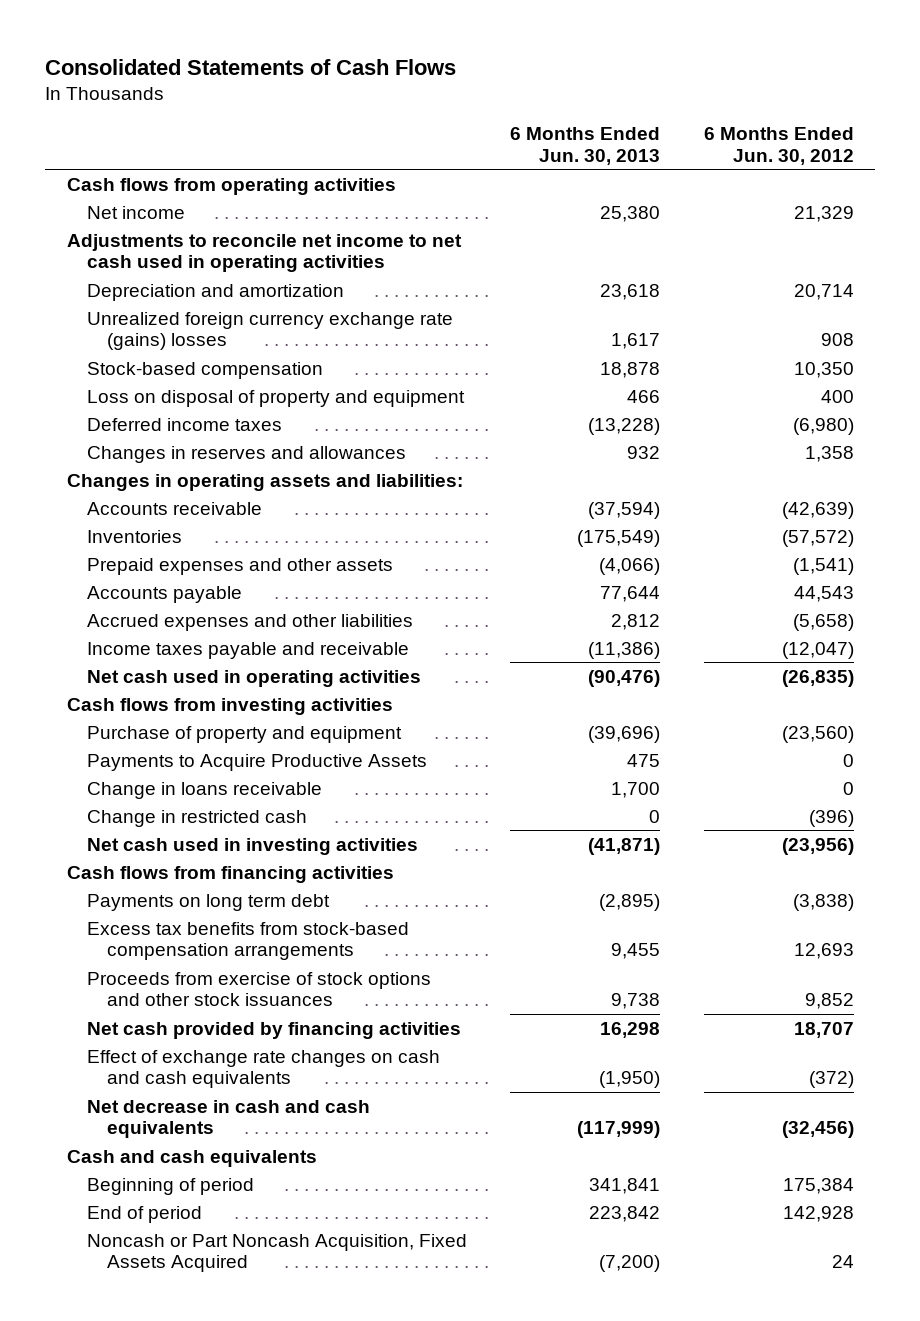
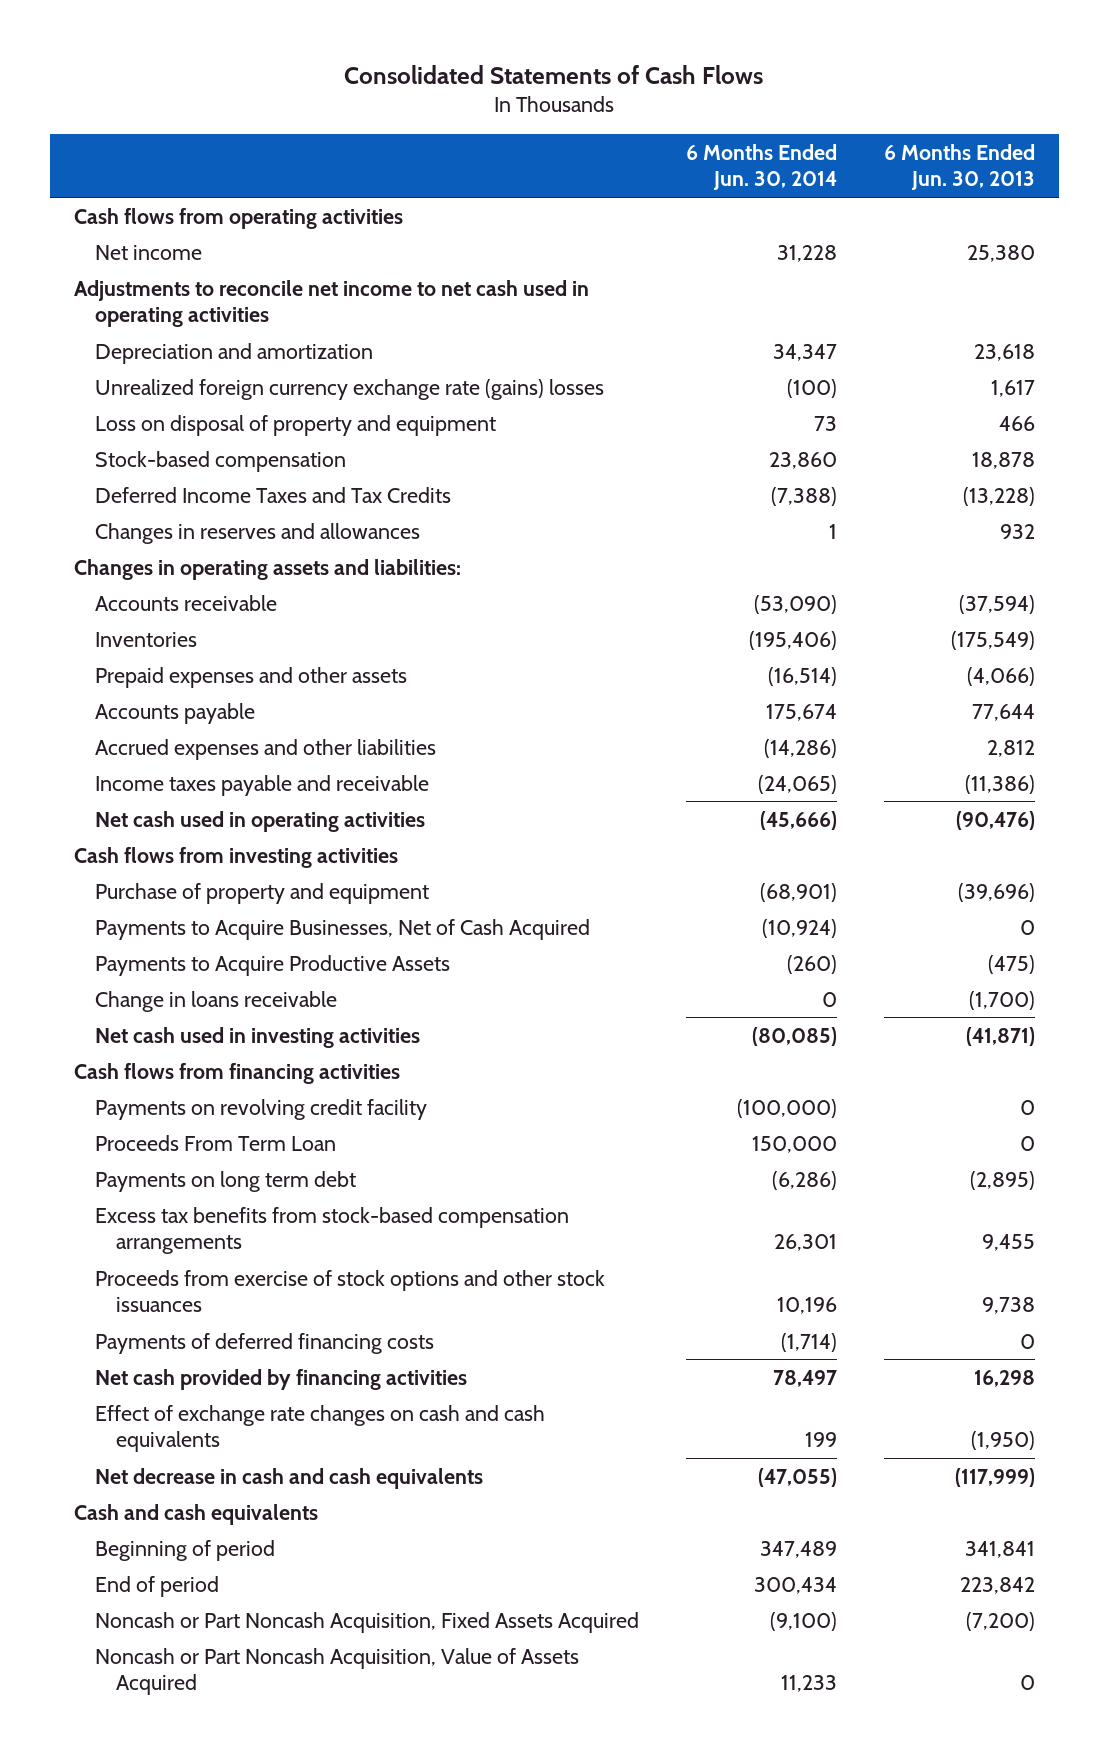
[703,126,854,165] 6 Months Ended Jun. 30, 2012 -> none
none -> [685,143,837,191] 6 Months Ended Jun. 30, 2014
[86,361,323,379] Stock-based compensation -> [94,450,346,472] Stock-based compensation
[86,417,282,431] Deferred income taxes -> [94,486,451,503] Deferred Income Taxes and Tax Credits
[86,809,307,827] Change in restricted cash -> none
none -> [94,918,590,940] Payments to Acquire Businesses, Net of Cash Acquired
[627,753,661,767] 475 -> [987,954,1035,974] (475)
[611,781,661,798] 1,700 -> [968,990,1035,1010] (1,700)
none -> [94,1098,427,1120] Payments on revolving credit facility
none -> [94,1134,336,1151] Proceeds From Term Loan
none -> [94,1332,434,1354] Payments of deferred financing costs
none -> [94,1647,579,1696] Noncash or Part Noncash Acquisition, Value of Assets Acquired

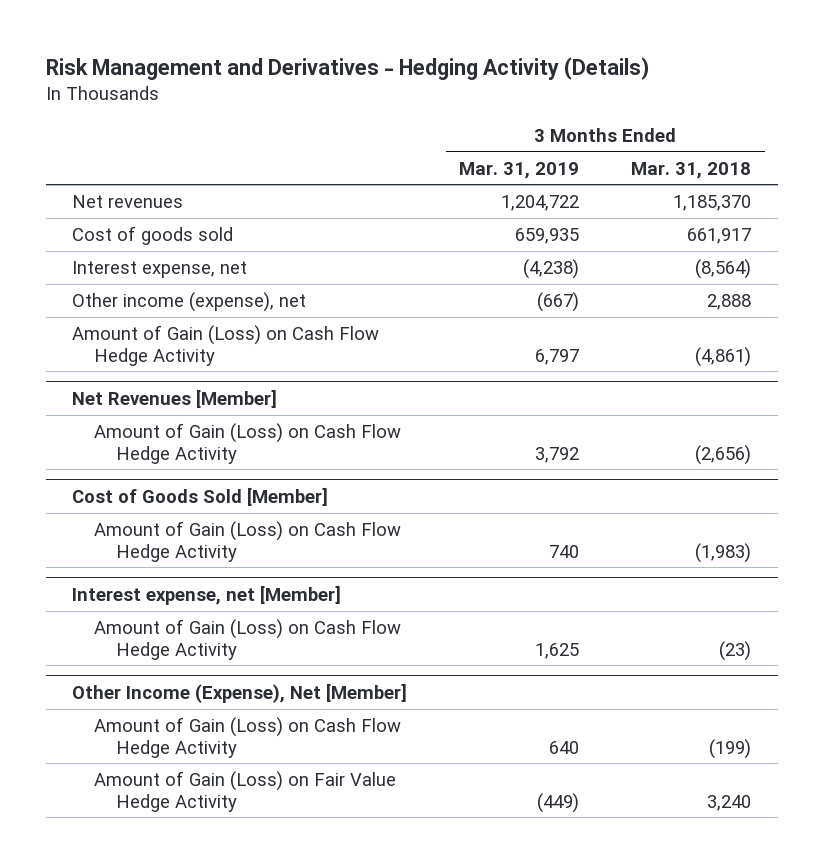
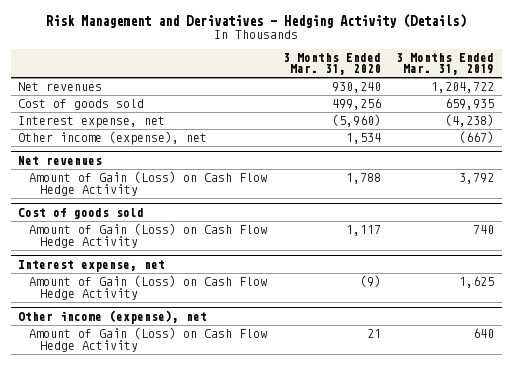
[631,161,752,179] Mar. 31, 2018 -> none
none -> [282,52,381,76] 3 Months Ended Mar. 31, 2020
[72,324,380,366] Amount of Gain (Loss) on Cash Flow Hedge Activity -> none
[72,388,278,408] Net Revenues [Member] -> [18,155,103,165] Net revenues
[72,486,329,506] Cost of Goods Sold [Member] -> [18,207,145,219] Cost of goods sold
[72,584,342,605] Interest expense, net [Member] -> [18,259,166,272] Interest expense, net
[72,682,408,703] Other Income (Expense), Net [Member] -> [18,309,208,324] Other income (expense), net
[94,770,397,812] Amount of Gain (Loss) on Fair Value Hedge Activity -> none

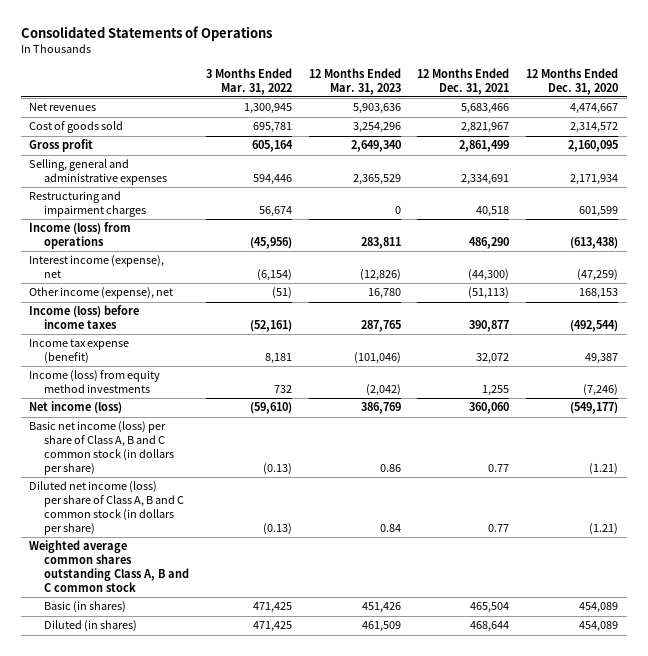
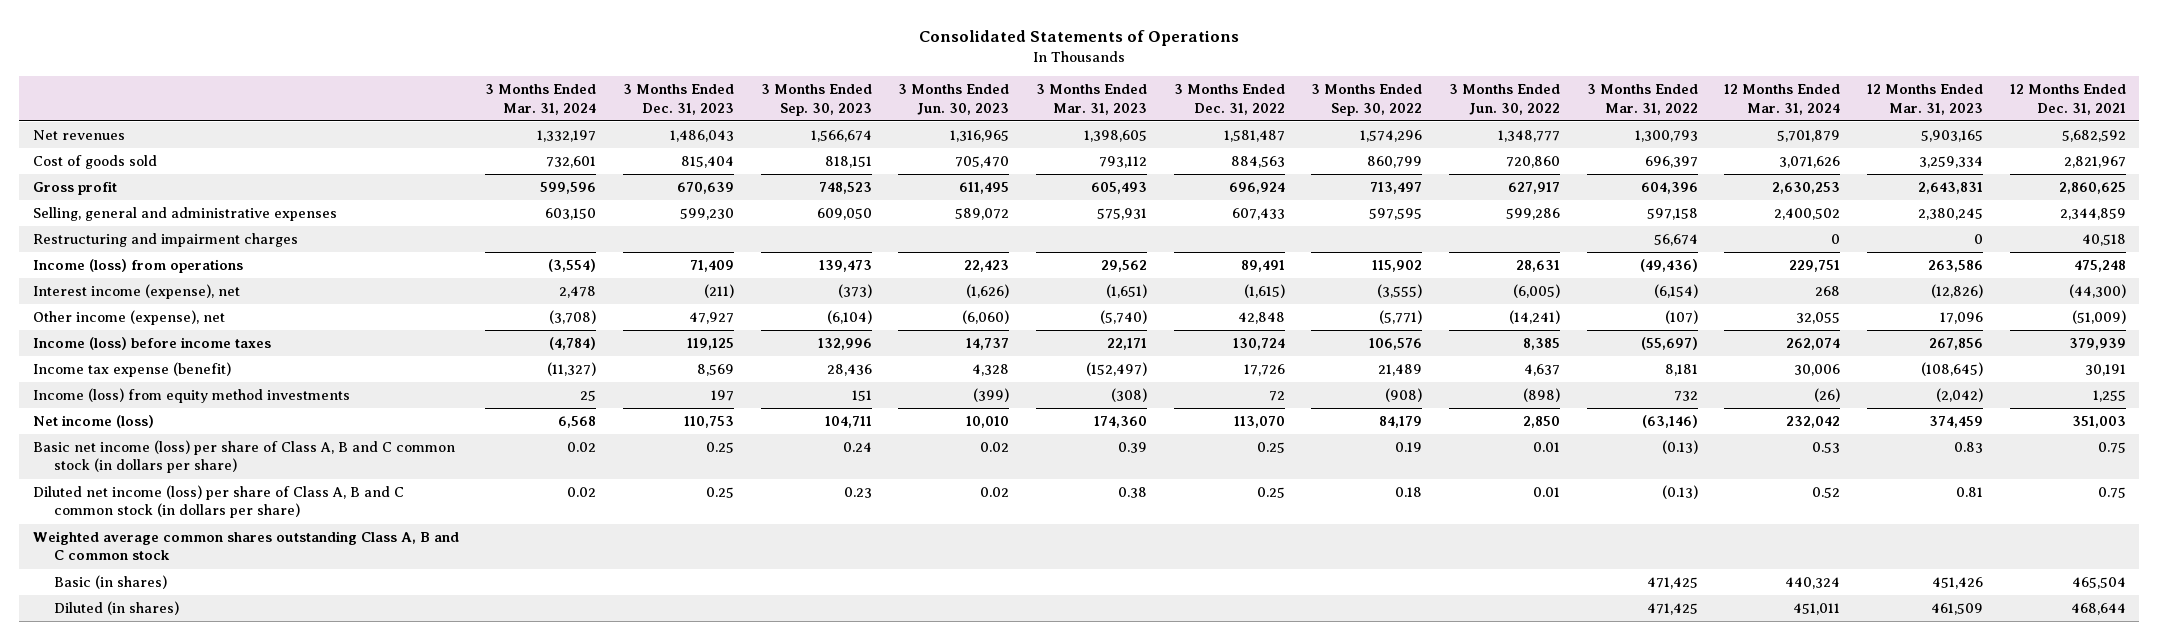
[526,67,619,95] 12 Months Ended Dec. 31, 2020 -> none
none -> [485,84,597,115] 3 Months Ended Mar. 31, 2024
none -> [623,84,735,115] 3 Months Ended Dec. 31, 2023
none -> [760,84,872,116] 3 Months Ended Sep. 30, 2023
none -> [898,84,1010,115] 3 Months Ended Jun. 30, 2023
none -> [1036,84,1148,115] 3 Months Ended Mar. 31, 2023
none -> [1173,84,1285,115] 3 Months Ended Dec. 31, 2022
none -> [1311,84,1423,116] 3 Months Ended Sep. 30, 2022
none -> [1449,84,1561,115] 3 Months Ended Jun. 30, 2022
none -> [1724,84,1841,115] 12 Months Ended Mar. 31, 2024
[243,103,292,115] 1,300,945 -> [1634,130,1698,143] 1,300,793
[352,103,401,115] 5,903,636 -> [1921,130,1984,143] 5,903,165
[461,103,510,115] 5,683,466 -> [2061,130,2126,143] 5,682,592
[252,122,292,134] 695,781 -> [1644,156,1698,169] 696,397
[352,122,401,134] 3,254,296 -> [1919,156,1984,169] 3,259,334
[251,140,293,153] 605,164 -> [1640,182,1698,195] 604,396
[350,140,401,153] 2,649,340 -> [1918,182,1984,195] 2,643,831
[459,140,510,153] 2,861,499 -> [2058,182,2126,195] 2,860,625
[252,174,292,186] 594,446 -> [1646,208,1698,221] 597,158
[352,174,401,186] 2,365,529 -> [1918,208,1984,221] 2,380,245
[461,174,510,186] 2,334,691 -> [2059,208,2126,221] 2,344,859
[249,237,292,250] (45,956) -> [1639,259,1698,273] (49,436)
[360,237,401,250] 283,811 -> [1928,260,1984,273] 263,586
[469,237,510,250] 486,290 -> [2073,260,2126,273] 475,248
[271,287,292,300] (51) -> [1664,310,1698,325] (107)
[367,288,401,300] 16,780 -> [1940,312,1984,325] 17,096
[468,287,510,300] (51,113) -> [2071,310,2126,325] (51,009)
[249,320,292,333] (52,161) -> [1640,337,1698,351] (55,697)
[360,320,401,333] 287,765 -> [1929,338,1984,351] 267,856
[469,320,510,333] 390,877 -> [2068,338,2126,351] 379,939
[353,352,401,365] (101,046) -> [1921,362,1984,377] (108,645)
[476,353,510,365] 32,072 -> [2084,364,2126,377] 30,191
[249,402,292,415] (59,610) -> [1641,415,1698,429] (63,146)
[360,402,401,415] 386,769 -> [1929,416,1984,429] 374,459
[469,402,510,415] 360,060 -> [2071,416,2126,429] 351,003
[379,463,401,472] 0.86 -> [1954,442,1984,454] 0.83
[488,463,510,472] 0.77 -> [2097,442,2126,454] 0.75
[379,523,401,532] 0.84 -> [1956,487,1984,498] 0.81
[488,523,510,532] 0.77 -> [2097,487,2126,499] 0.75

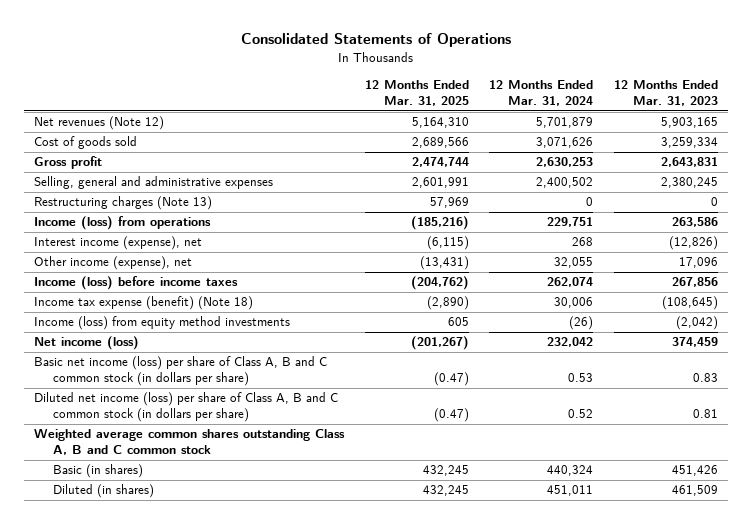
[485,84,597,115] 3 Months Ended Mar. 31, 2024 -> none
[623,84,735,115] 3 Months Ended Dec. 31, 2023 -> none
[760,84,872,116] 3 Months Ended Sep. 30, 2023 -> none
[898,84,1010,115] 3 Months Ended Jun. 30, 2023 -> none
[1036,84,1148,115] 3 Months Ended Mar. 31, 2023 -> none
[1173,84,1285,115] 3 Months Ended Dec. 31, 2022 -> none
[1311,84,1423,116] 3 Months Ended Sep. 30, 2022 -> none
[1449,84,1561,115] 3 Months Ended Jun. 30, 2022 -> none
[1586,84,1698,115] 3 Months Ended Mar. 31, 2022 -> none
[2009,84,2126,115] 12 Months Ended Dec. 31, 2021 -> none
none -> [364,80,469,107] 12 Months Ended Mar. 31, 2025
[32,130,125,141] Net revenues -> [34,116,165,131] Net revenues (Note 12)
[32,233,298,248] Restructuring and impairment charges -> [34,196,213,211] Restructuring charges (Note 13)
[32,362,231,378] Income tax expense (benefit) -> [34,296,254,311] Income tax expense (benefit) (Note 18)

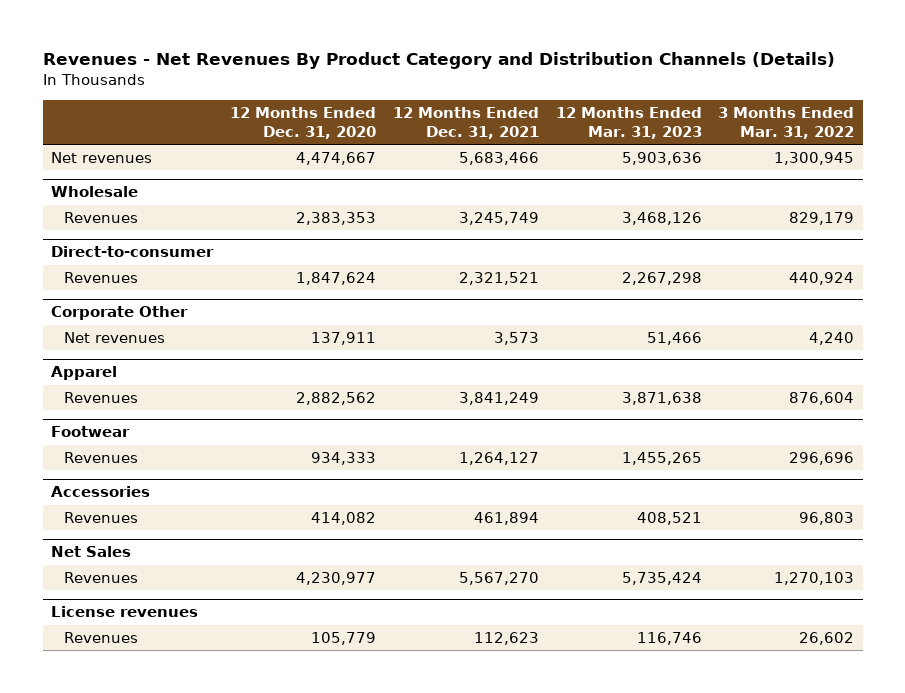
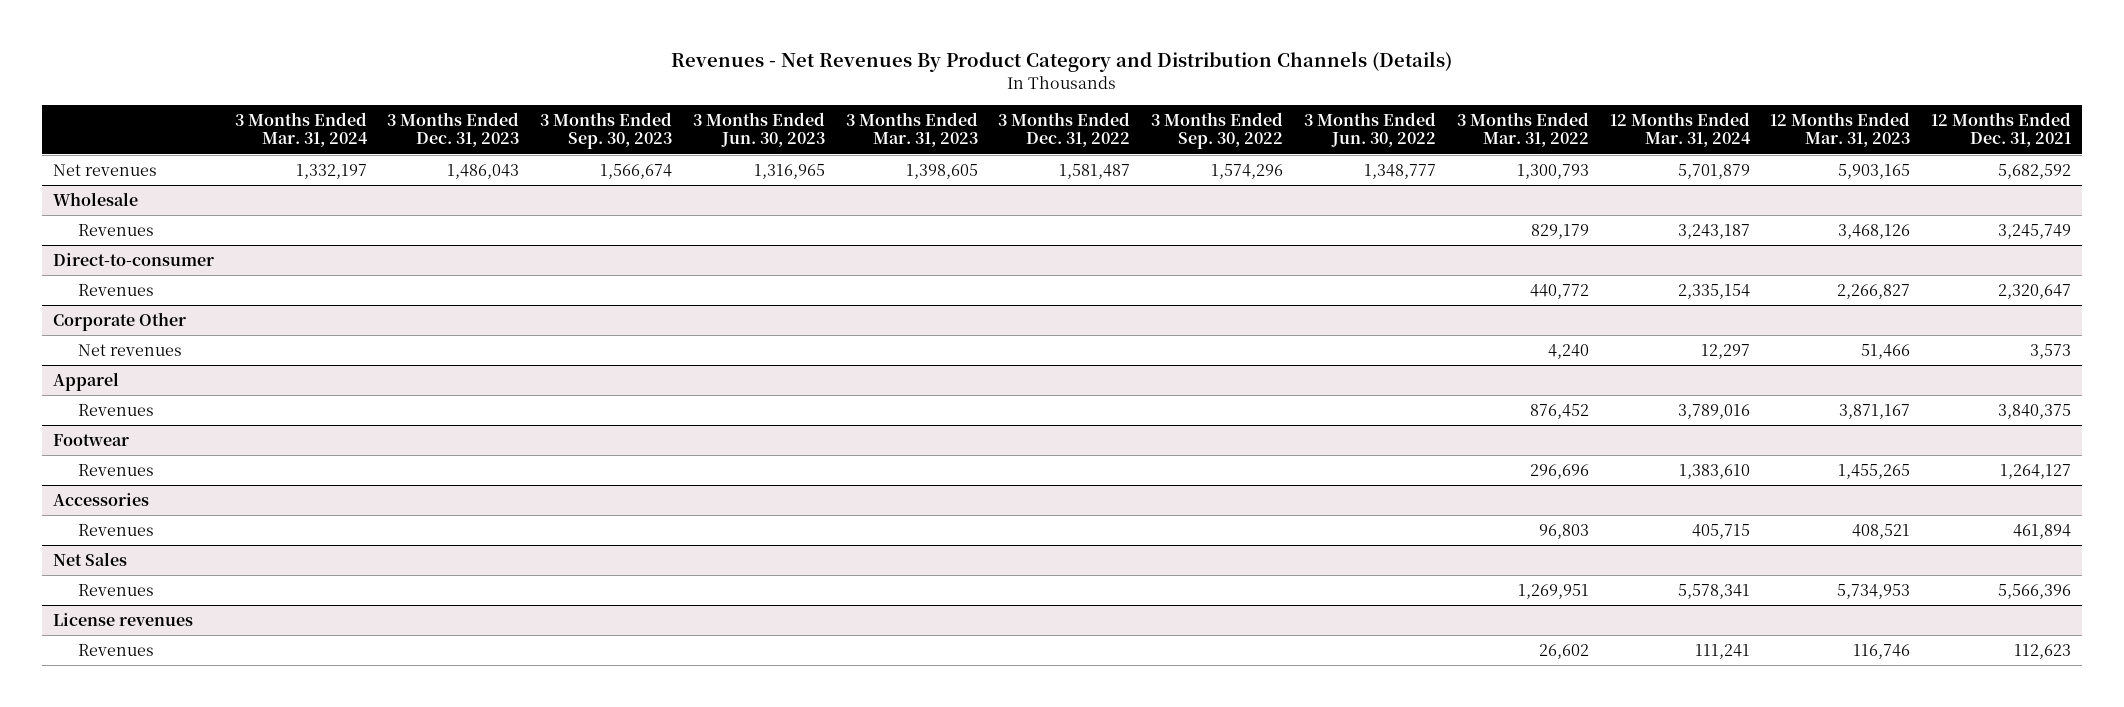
[229,106,376,139] 12 Months Ended Dec. 31, 2020 -> none
none -> [234,111,368,148] 3 Months Ended Mar. 31, 2024
none -> [387,111,520,148] 3 Months Ended Dec. 31, 2023
none -> [540,111,673,150] 3 Months Ended Sep. 30, 2023
none -> [692,111,825,148] 3 Months Ended Jun. 30, 2023
none -> [845,111,978,148] 3 Months Ended Mar. 31, 2023
none -> [998,111,1131,148] 3 Months Ended Dec. 31, 2022
none -> [1151,111,1284,150] 3 Months Ended Sep. 30, 2022
none -> [1304,111,1437,148] 3 Months Ended Jun. 30, 2022
none -> [1609,111,1751,148] 12 Months Ended Mar. 31, 2024
[458,152,539,166] 5,683,466 -> [1998,164,2072,180] 5,682,592
[621,152,702,166] 5,903,636 -> [1838,164,1911,180] 5,903,165
[774,152,855,166] 1,300,945 -> [1516,164,1589,180] 1,300,793
[458,272,539,286] 2,321,521 -> [1998,284,2072,300] 2,320,647
[621,272,702,286] 2,267,298 -> [1837,284,1911,300] 2,266,827
[789,272,855,286] 440,924 -> [1529,284,1589,300] 440,772
[458,392,539,406] 3,841,249 -> [1998,404,2072,420] 3,840,375
[621,392,702,406] 3,871,638 -> [1839,404,1911,420] 3,871,167
[789,392,855,406] 876,604 -> [1529,404,1589,420] 876,452
[458,572,539,586] 5,567,270 -> [1998,584,2072,600] 5,566,396
[621,572,702,586] 5,735,424 -> [1837,584,1911,600] 5,734,953
[774,572,855,586] 1,270,103 -> [1517,584,1589,600] 1,269,951

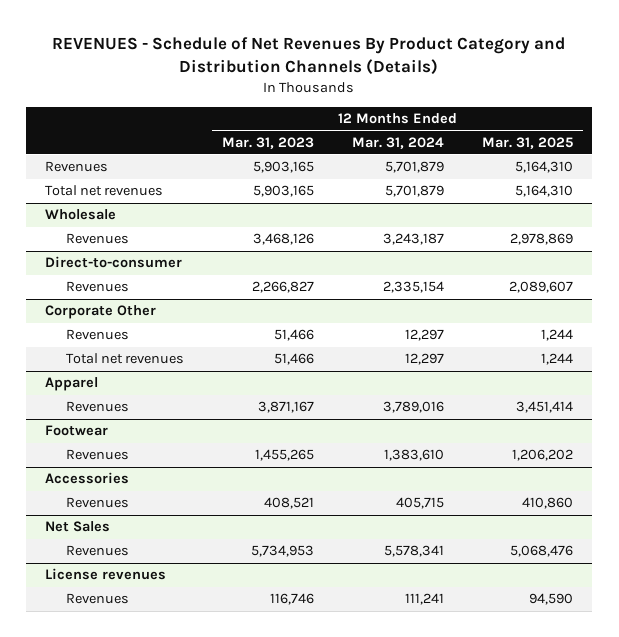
[670,51,1452,73] Revenues - Net Revenues By Product Category and Distribution Channels (Details) -> [52,37,566,76] REVENUES - Schedule of Net Revenues By Product Category and Distribution Channels (Details)
[234,111,368,148] 3 Months Ended Mar. 31, 2024 -> none
[387,111,520,148] 3 Months Ended Dec. 31, 2023 -> none
[540,111,673,150] 3 Months Ended Sep. 30, 2023 -> none
[692,111,825,148] 3 Months Ended Jun. 30, 2023 -> none
[845,111,978,148] 3 Months Ended Mar. 31, 2023 -> none
[998,111,1131,148] 3 Months Ended Dec. 31, 2022 -> none
[1151,111,1284,150] 3 Months Ended Sep. 30, 2022 -> none
[1304,111,1437,148] 3 Months Ended Jun. 30, 2022 -> none
[1456,111,1589,148] 3 Months Ended Mar. 31, 2022 -> none
[1931,111,2072,148] 12 Months Ended Dec. 31, 2021 -> none
none -> [482,136,574,149] Mar. 31, 2025
none -> [45,161,109,173] Revenues
[52,164,157,177] Net revenues -> [45,185,164,197] Total net revenues
none -> [65,329,129,341] Revenues
[78,344,183,357] Net revenues -> [65,353,184,365] Total net revenues

